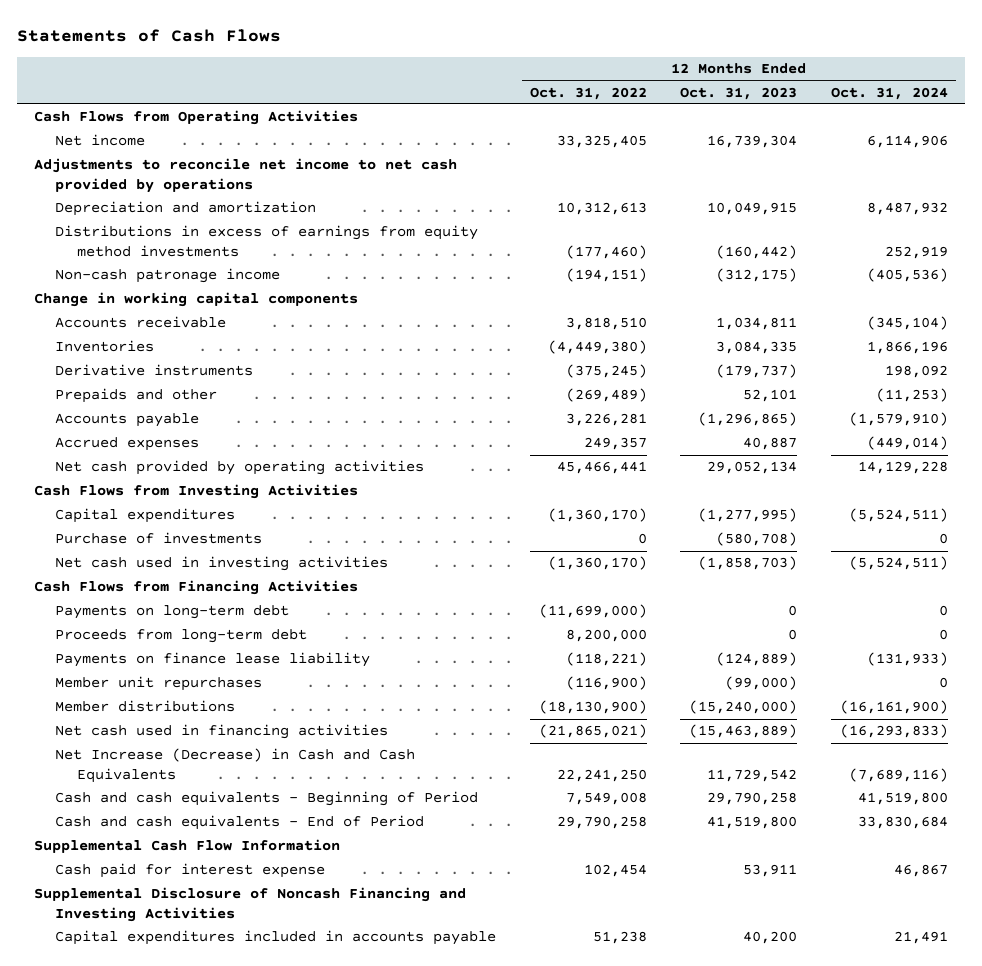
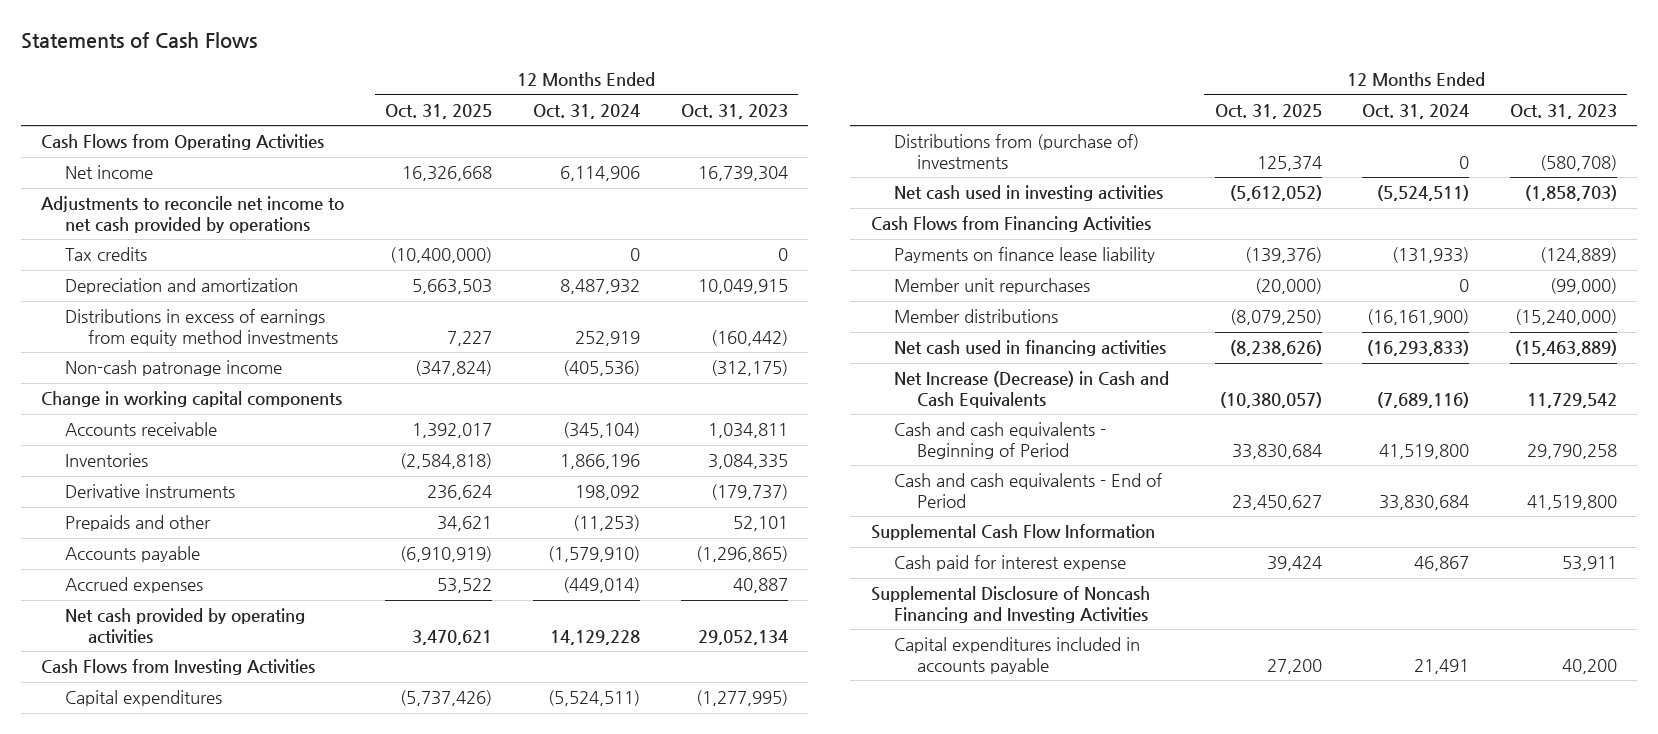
[529,86,647,100] Oct. 31, 2022 -> none
none -> [385,103,493,119] Oct. 31, 2025
none -> [64,247,147,262] Tax credits
[55,532,263,545] Purchase of investments -> [893,134,1139,169] Distributions from (purchase of) investments
[55,605,290,620] Payments on long-term debt -> none
[55,629,308,644] Proceeds from long-term debt -> none

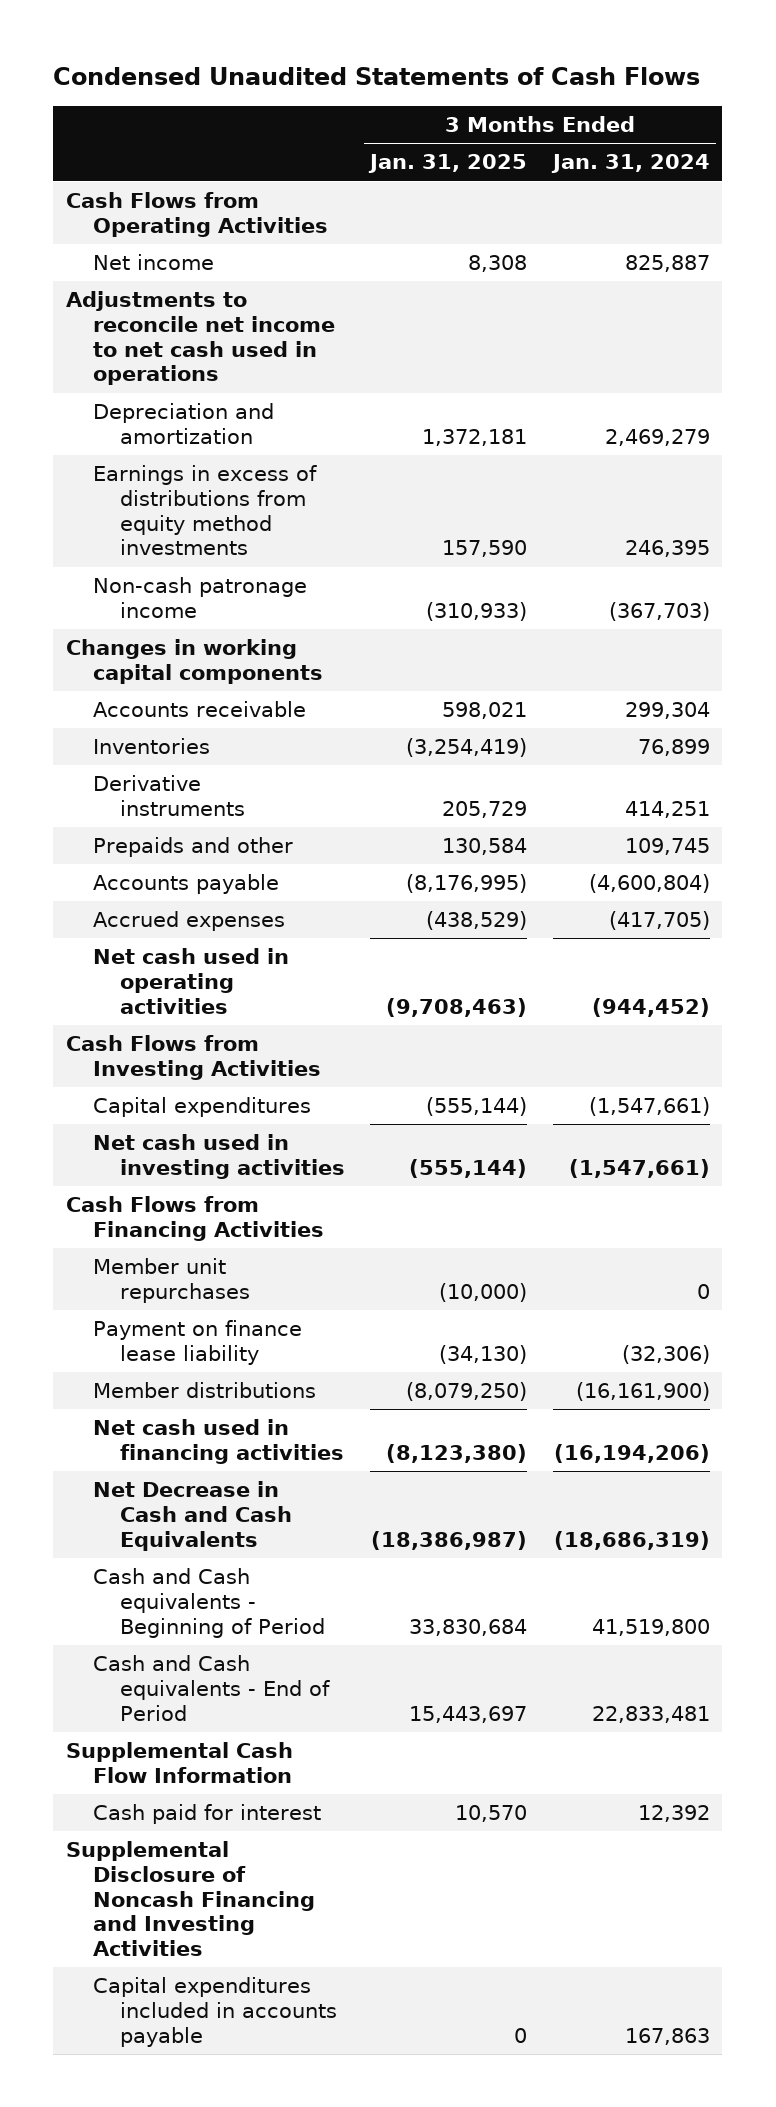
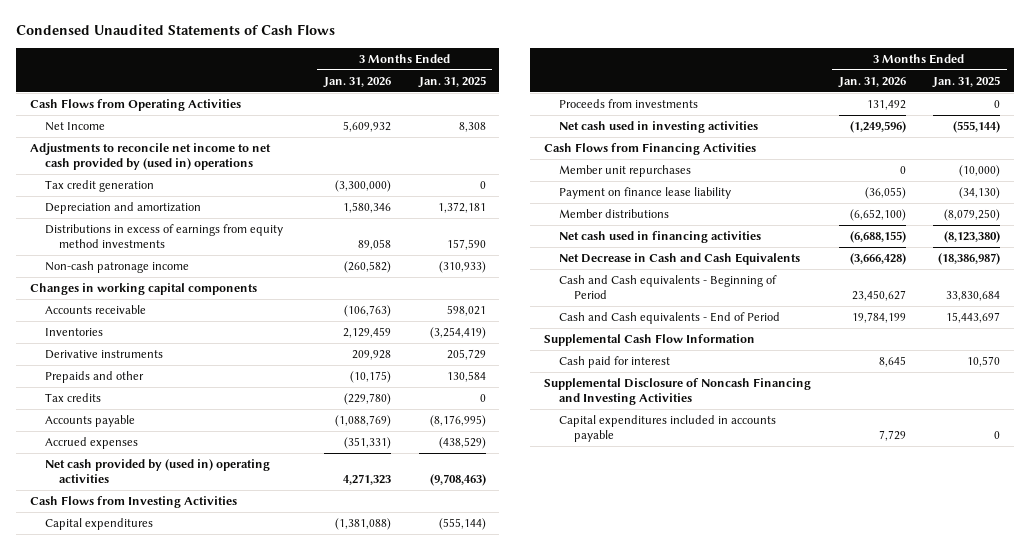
[550,154,710,174] Jan. 31, 2024 -> none
none -> [323,76,392,88] Jan. 31, 2026
[93,254,215,271] Net income -> [44,122,105,132] Net Income
[66,291,336,386] Adjustments to reconcile net income to net cash used in operations -> [29,143,271,171] Adjustments to reconcile net income to net cash provided by (used in) operations
none -> [44,180,154,193] Tax credit generation
[93,465,318,556] Earnings in excess of distributions from equity method investments -> [44,224,283,249] Distributions in excess of earnings from equity method investments
none -> [44,393,101,403] Tax credits
[93,948,290,1014] Net cash used in operating activities -> [44,459,270,484] Net cash provided by (used in) operating activities
none -> [559,99,699,109] Proceeds from investments

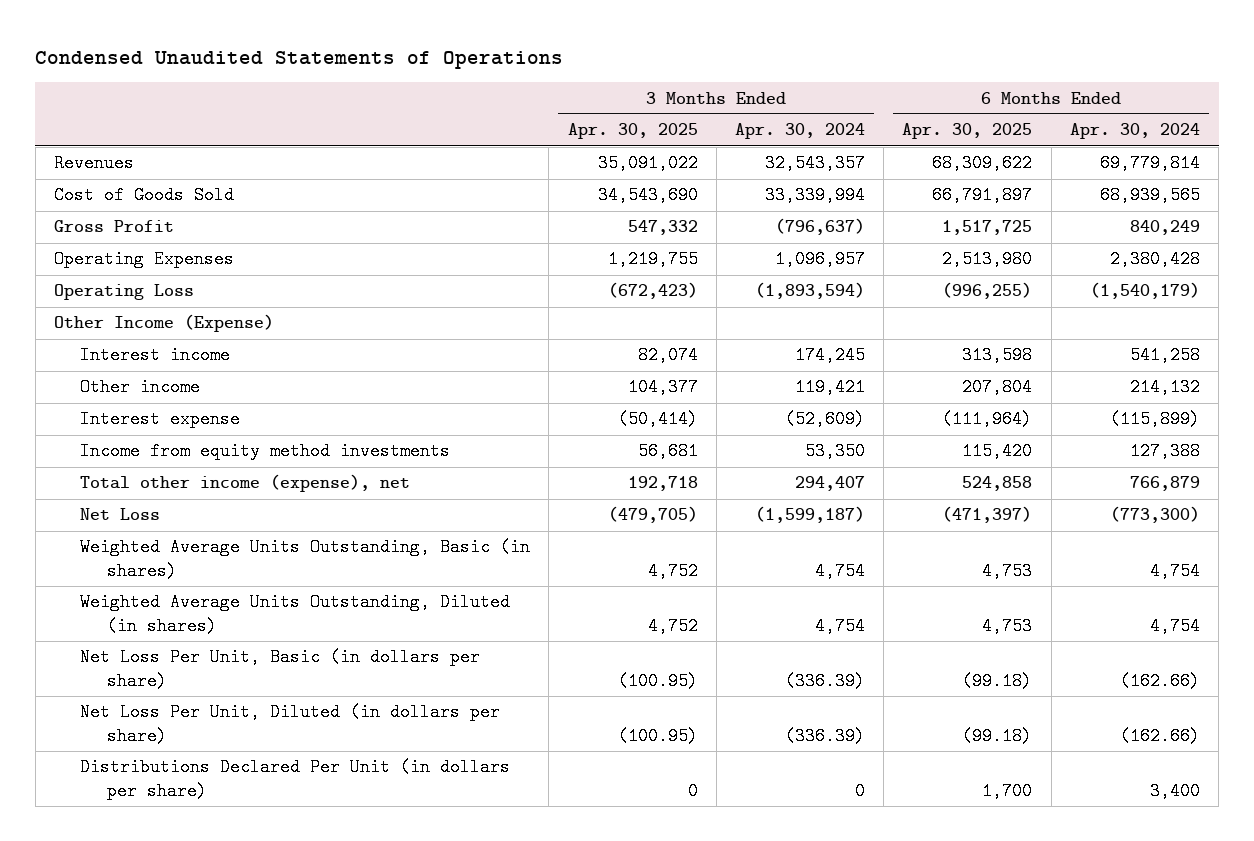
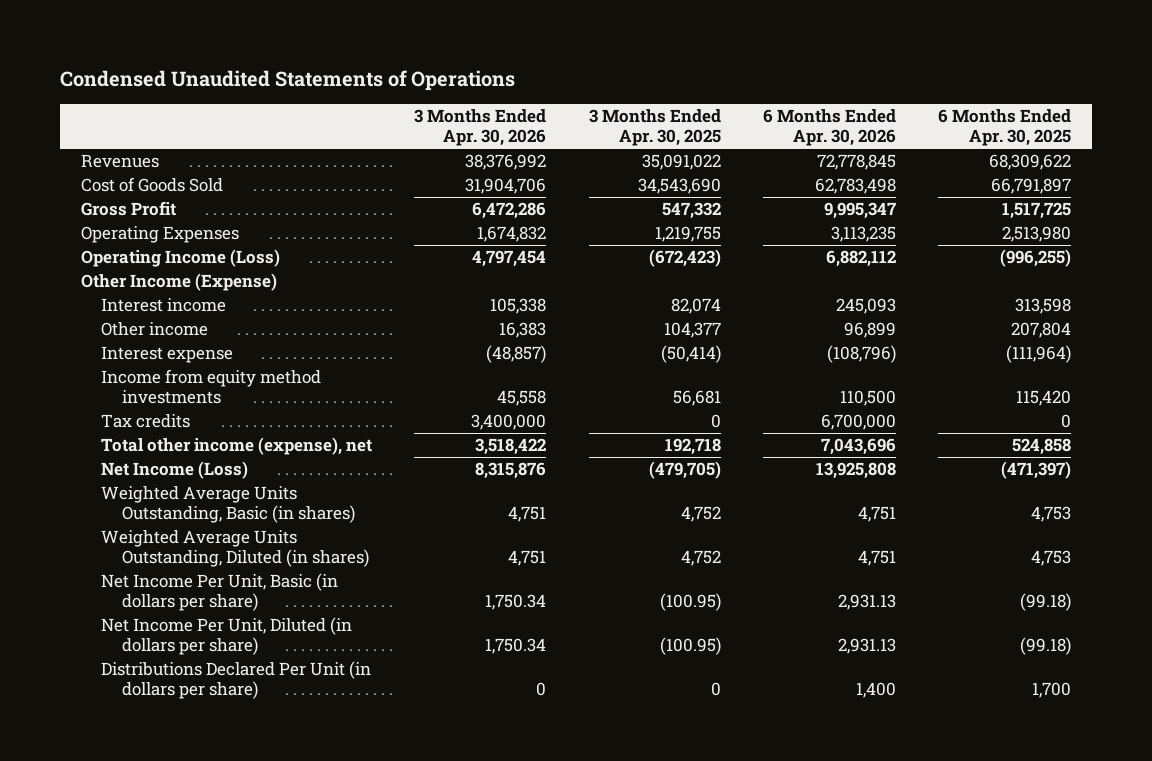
[735,123,866,140] Apr. 30, 2024 -> none
[1069,123,1200,140] Apr. 30, 2024 -> none
none -> [414,109,547,147] 3 Months Ended Apr. 30, 2026
none -> [762,109,896,147] 6 Months Ended Apr. 30, 2026
[53,284,194,301] Operating Loss -> [80,249,280,268] Operating Income (Loss)
none -> [101,414,191,429] Tax credits
[80,508,161,521] Net Loss -> [101,461,249,480] Net Income (Loss)
[80,648,481,691] Net Loss Per Unit, Basic (in dollars per share) -> [101,573,339,612] Net Income Per Unit, Basic (in dollars per share)
[80,703,501,746] Net Loss Per Unit, Diluted (in dollars per share) -> [101,617,353,656] Net Income Per Unit, Diluted (in dollars per share)

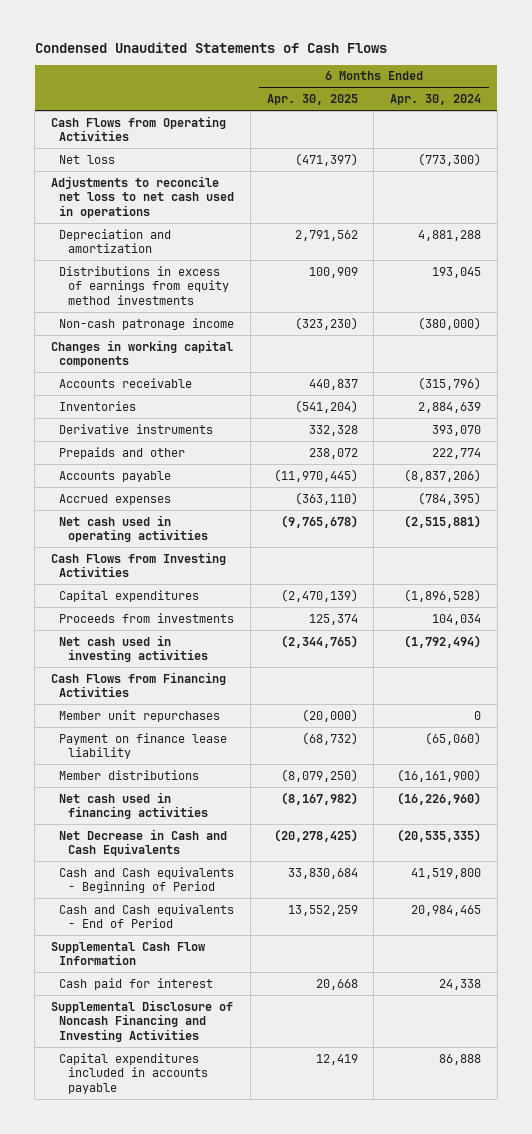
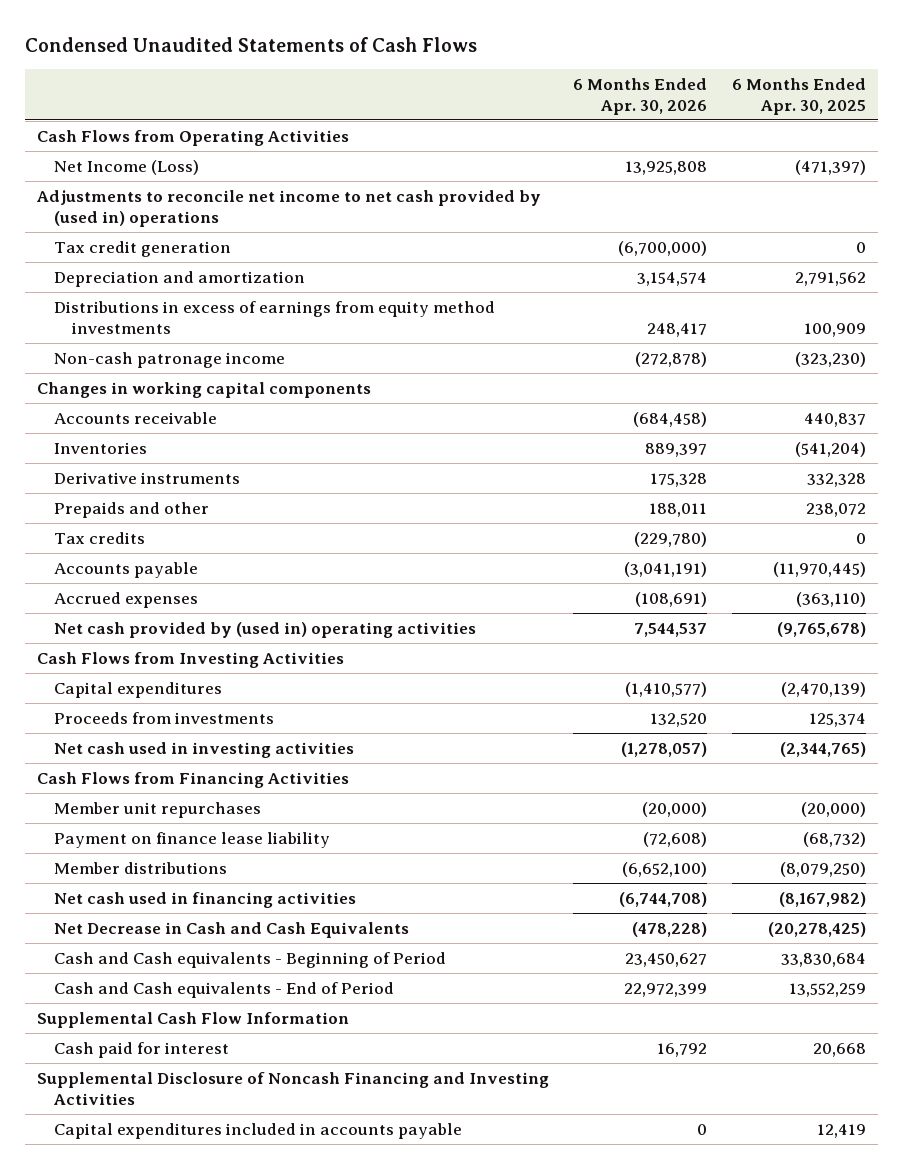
[390,93,482,105] Apr. 30, 2024 -> none
none -> [573,77,708,115] 6 Months Ended Apr. 30, 2026
[59,154,116,164] Net loss -> [54,160,200,176] Net Income (Loss)
[50,175,235,218] Adjustments to reconcile net loss to net cash used in operations -> [36,190,542,227] Adjustments to reconcile net income to net cash provided by (used in) operations
none -> [54,241,232,258] Tax credit generation
none -> [54,532,146,545] Tax credits
[59,514,208,543] Net cash used in operating activities -> [54,622,477,639] Net cash provided by (used in) operating activities

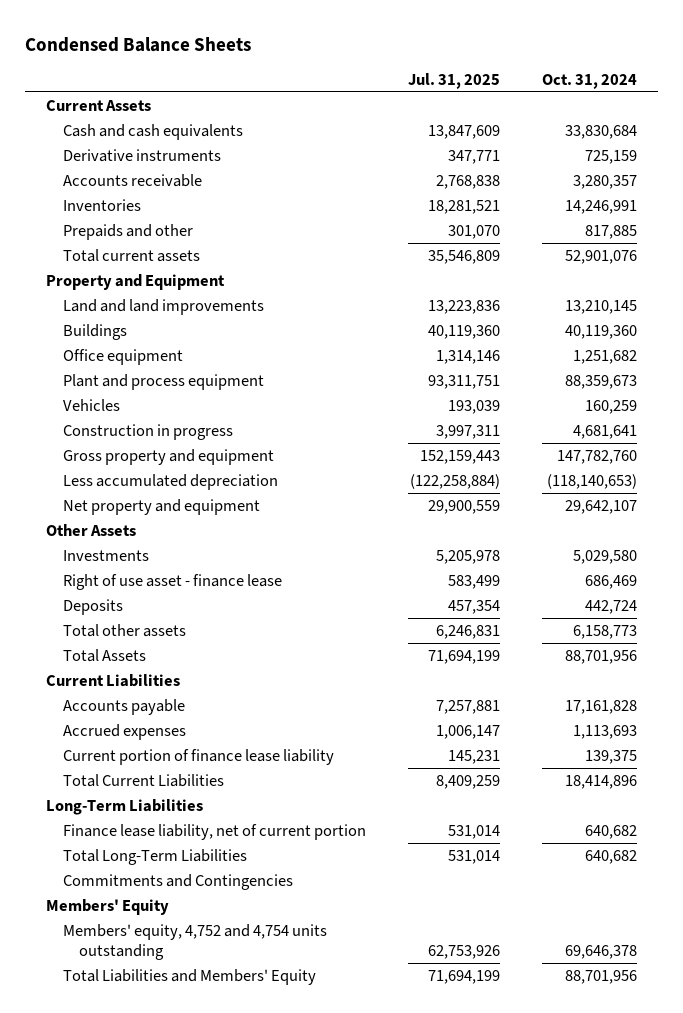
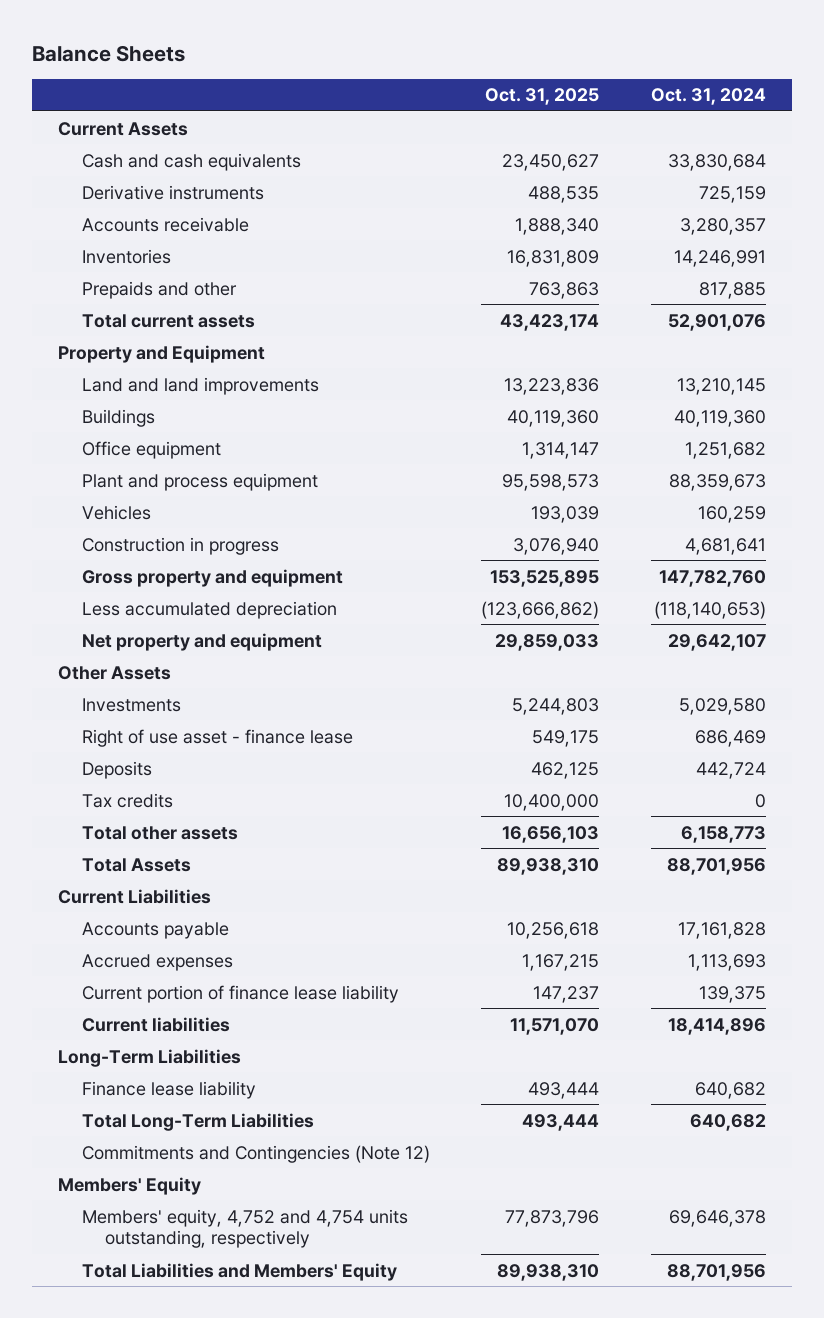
[25,36,252,52] Condensed Balance Sheets -> [32,44,186,62] Balance Sheets
[407,73,500,90] Jul. 31, 2025 -> none
none -> [485,88,600,106] Oct. 31, 2025
none -> [81,792,173,808] Tax credits
[62,773,224,787] Total Current Liabilities -> [81,1016,230,1032] Current liabilities
[62,823,366,840] Finance lease liability, net of current portion -> [81,1080,256,1099] Finance lease liability
[62,873,293,890] Commitments and Contingencies -> [81,1144,430,1163] Commitments and Contingencies (Note 12)
[62,923,327,960] Members' equity, 4,752 and 4,754 units outstanding -> [81,1208,408,1249] Members' equity, 4,752 and 4,754 units outstanding, respectively

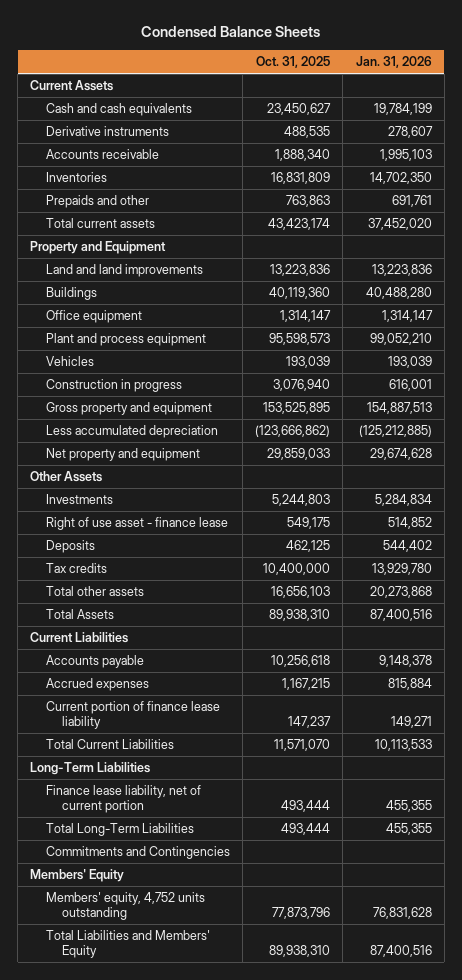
[32,44,186,62] Balance Sheets -> [140,26,320,38] Condensed Balance Sheets
[651,88,767,106] Oct. 31, 2024 -> none
none -> [355,55,432,68] Jan. 31, 2026
[81,1016,230,1032] Current liabilities -> [46,739,175,750] Total Current Liabilities
[81,1080,256,1099] Finance lease liability -> [46,785,202,814] Finance lease liability, net of current portion
[81,1144,430,1163] Commitments and Contingencies (Note 12) -> [46,846,231,860] Commitments and Contingencies
[81,1208,408,1249] Members' equity, 4,752 and 4,754 units outstanding, respectively -> [46,892,206,921] Members' equity, 4,752 units outstanding

